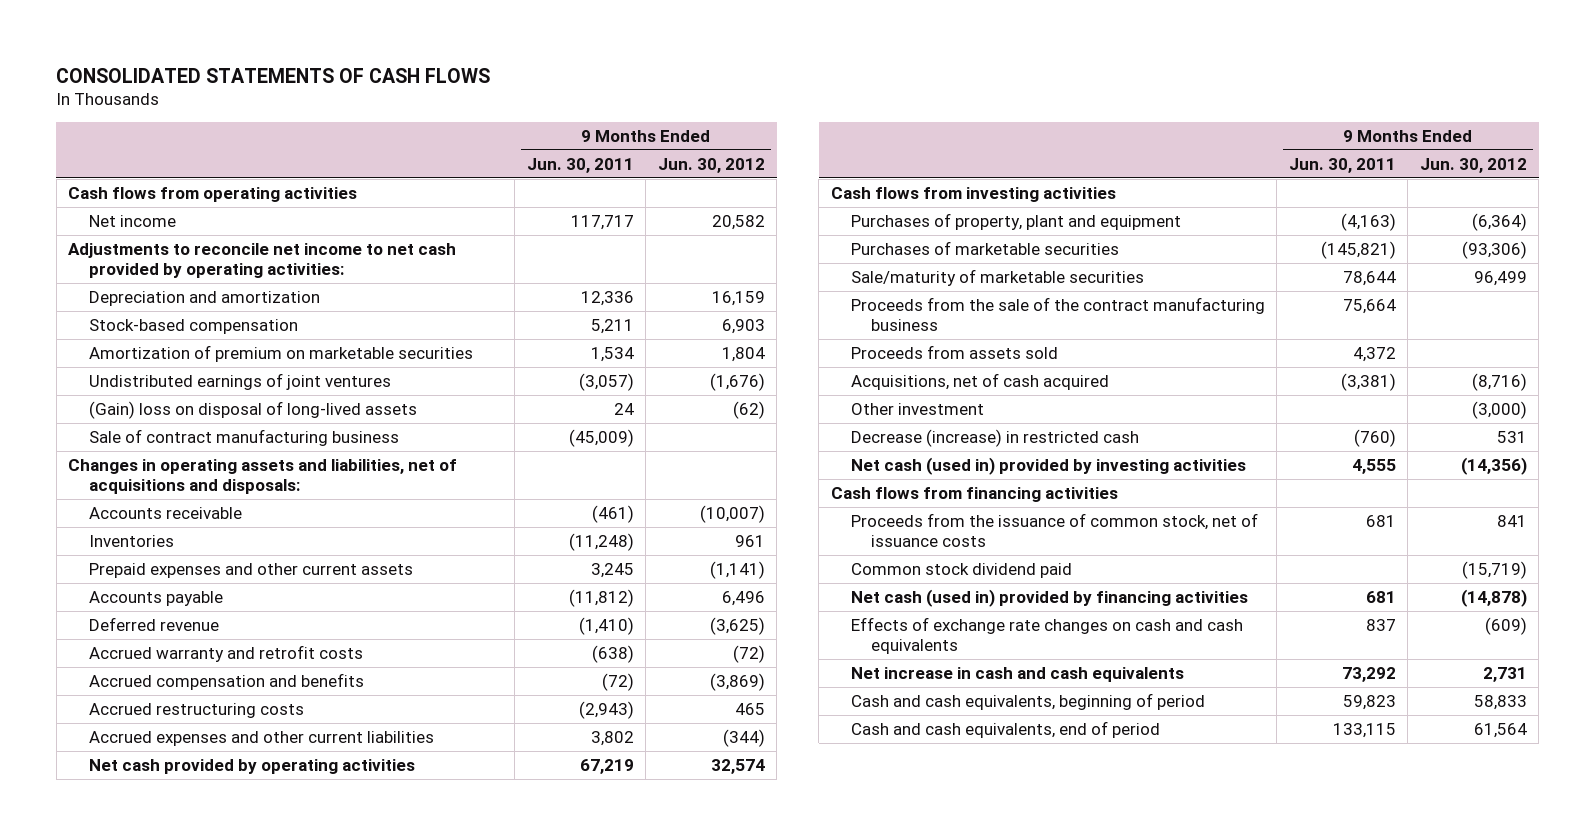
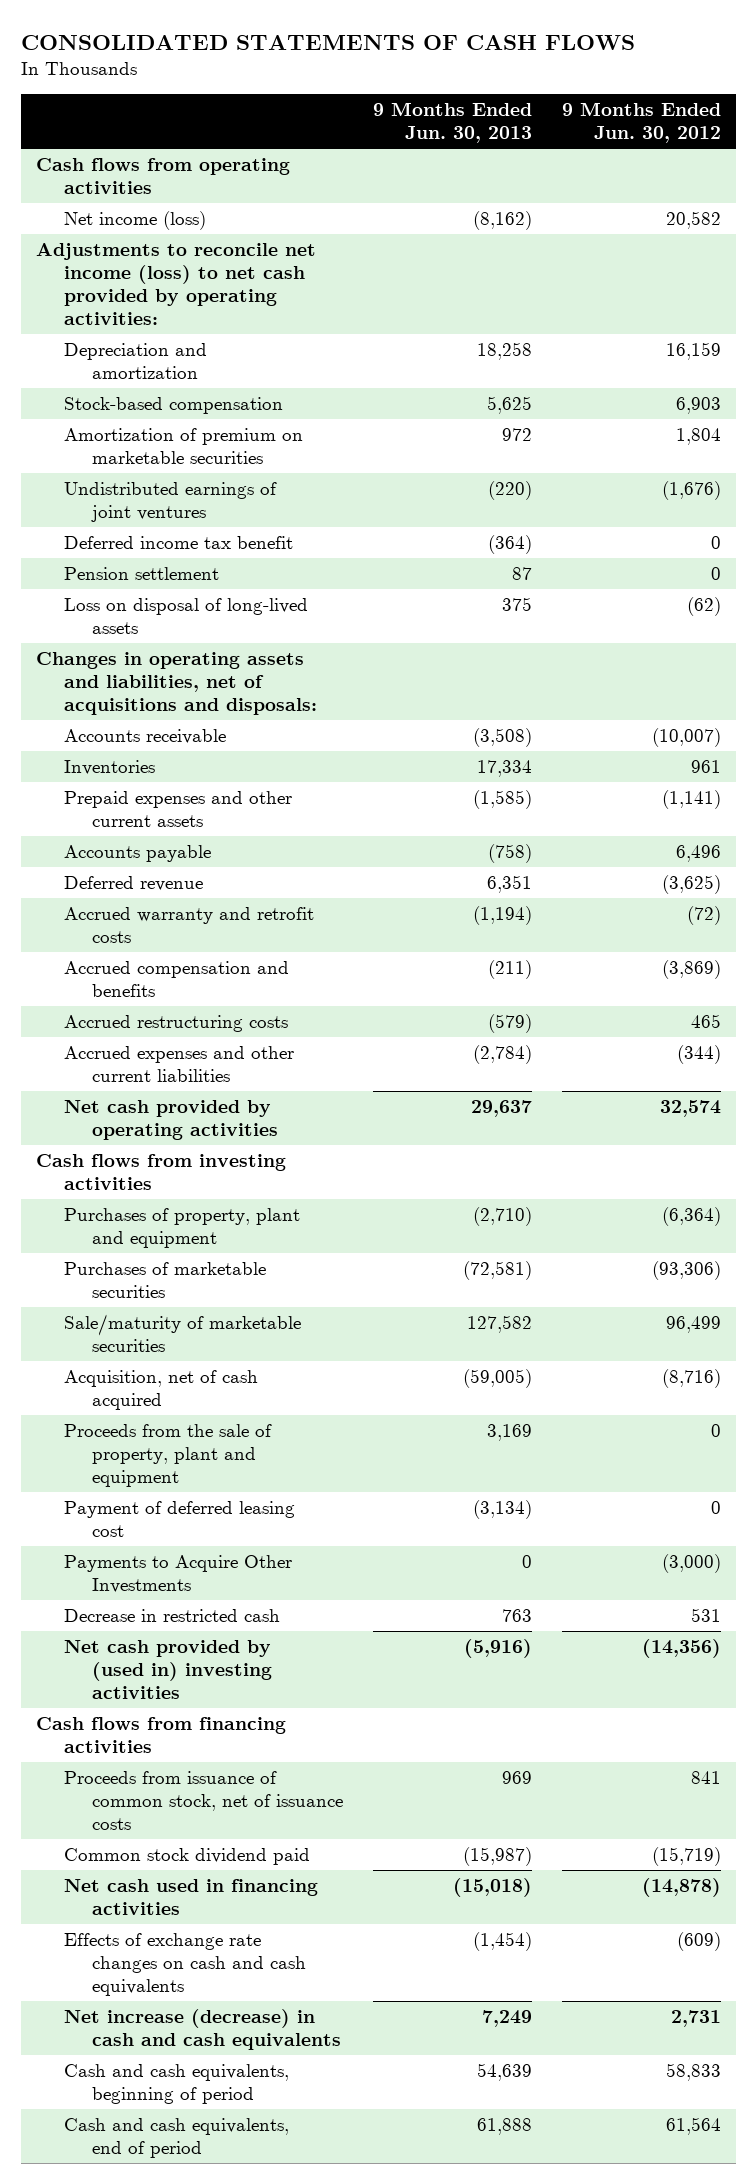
[526,157,634,173] Jun. 30, 2011 -> none
none -> [372,102,532,144] 9 Months Ended Jun. 30, 2013
[88,214,176,227] Net income -> [63,210,206,230] Net income (loss)
[68,242,457,279] Adjustments to reconcile net income to net cash provided by operating activities: -> [35,242,316,326] Adjustments to reconcile net income (loss) to net cash provided by operating activities:
[88,428,399,446] Sale of contract manufacturing business -> none
none -> [63,535,293,549] Deferred income tax benefit
none -> [63,566,219,580] Pension settlement
[88,400,417,419] (Gain) loss on disposal of long-lived assets -> [63,597,308,635] Loss on disposal of long-lived assets
[850,296,1265,332] Proceeds from the sale of the contract manufacturing business -> none
[850,344,1058,359] Proceeds from assets sold -> none
[850,372,1109,390] Acquisitions, net of cash acquired -> [63,1369,258,1411] Acquisition, net of cash acquired
none -> [63,1423,272,1488] Proceeds from the sale of property, plant and equipment
none -> [63,1500,295,1538] Payment of deferred leasing cost
[850,402,984,415] Other investment -> [63,1554,292,1594] Payments to Acquire Other Investments
[850,428,1139,447] Decrease (increase) in restricted cash -> [63,1608,280,1622] Decrease in restricted cash
[850,456,1246,475] Net cash (used in) provided by investing activities -> [63,1639,272,1700] Net cash provided by (used in) investing activities
[850,512,1258,548] Proceeds from the issuance of common stock, net of issuance costs -> [63,1770,343,1831] Proceeds from issuance of common stock, net of issuance costs
[850,588,1248,607] Net cash (used in) provided by financing activities -> [63,1878,318,1916] Net cash used in financing activities
[850,666,1184,682] Net increase in cash and cash equivalents -> [63,2008,341,2051] Net increase (decrease) in cash and cash equivalents

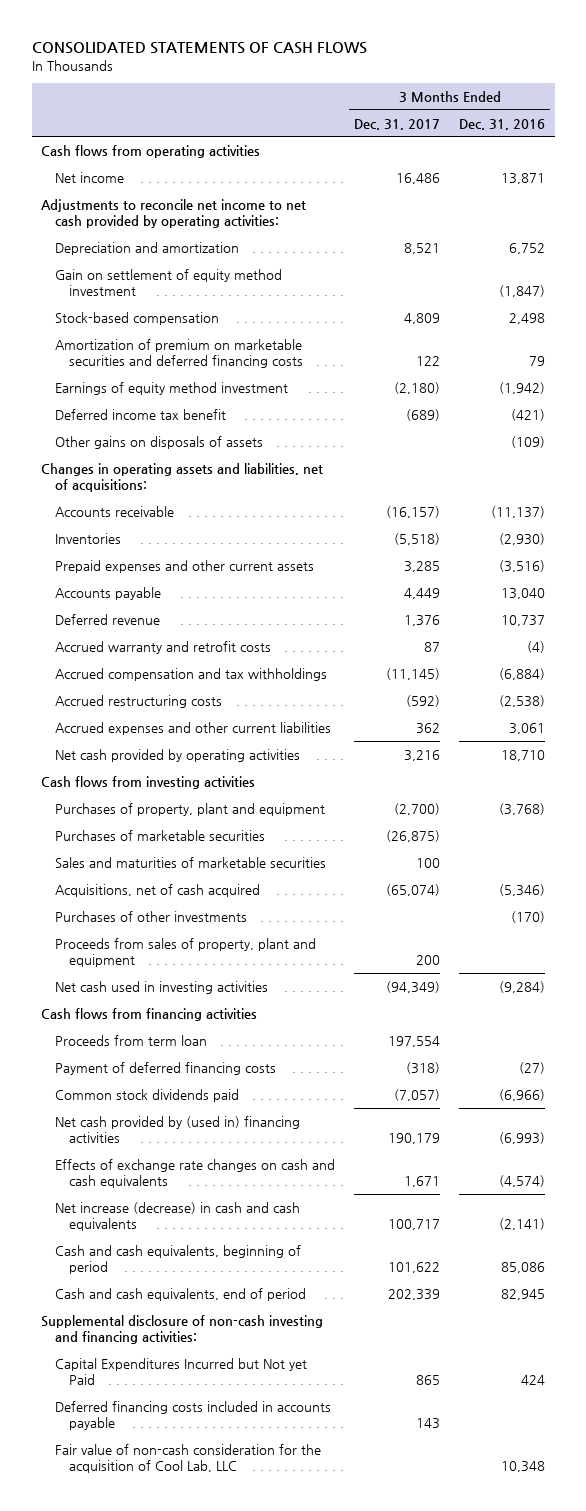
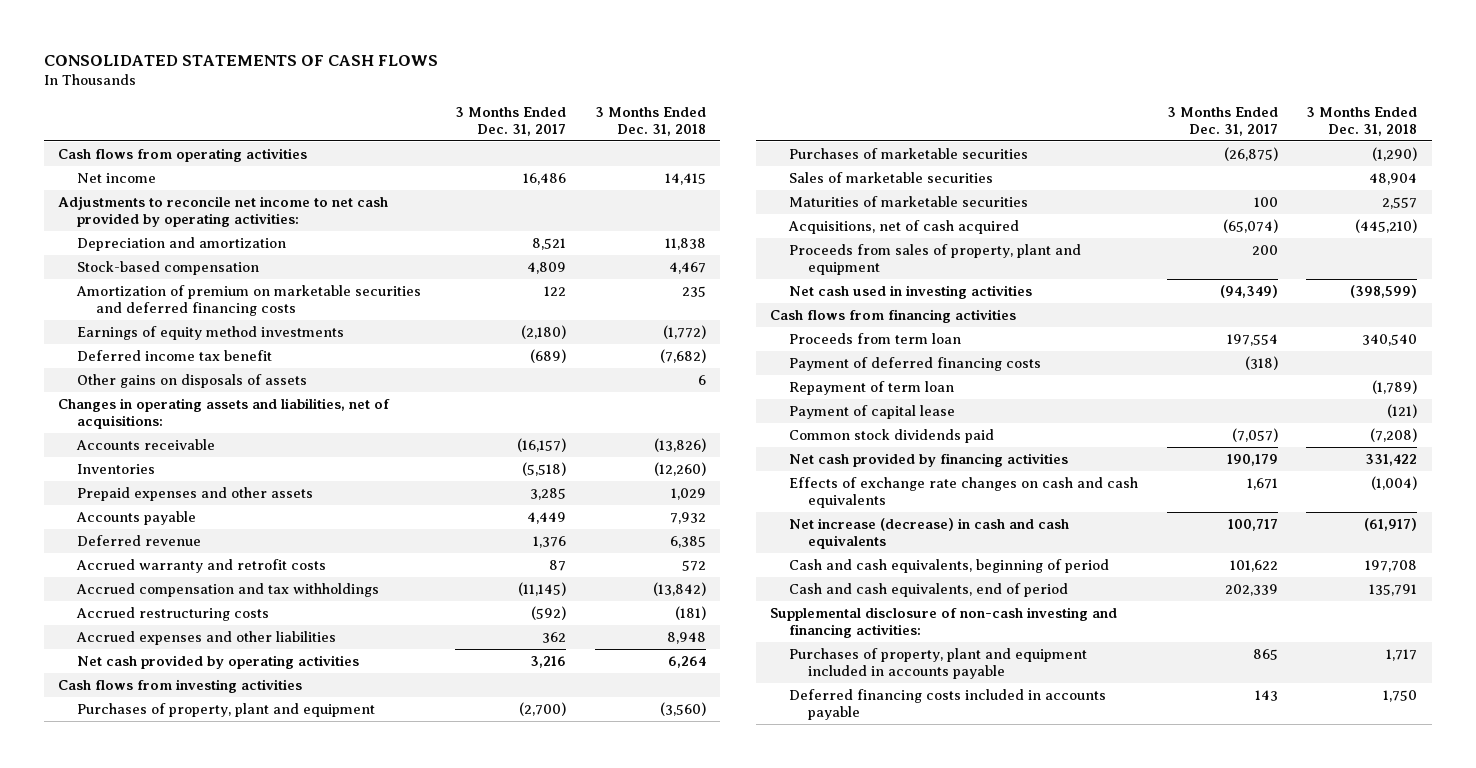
[459,118,546,130] Dec. 31, 2016 -> none
none -> [594,106,706,136] 3 Months Ended Dec. 31, 2018
[54,268,282,297] Gain on settlement of equity method investment -> none
[54,381,288,395] Earnings of equity method investment -> [77,326,345,341] Earnings of equity method investments
[54,559,314,573] Prepaid expenses and other current assets -> [77,487,314,502] Prepaid expenses and other assets
[54,721,331,735] Accrued expenses and other current liabilities -> [76,631,337,646] Accrued expenses and other liabilities
none -> [788,172,993,184] Sales of marketable securities
[54,856,326,868] Sales and maturities of marketable securities -> [788,196,1028,208] Maturities of marketable securities
[54,910,247,922] Purchases of other investments -> none
none -> [788,381,954,396] Repayment of term loan
none -> [788,405,955,420] Payment of capital lease
[54,1115,300,1144] Net cash provided by (used in) financing activities -> [788,453,1068,468] Net cash provided by financing activities
[54,1357,307,1386] Capital Expenditures Incurred but Not yet Paid -> [788,648,1087,679] Purchases of property, plant and equipment included in accounts payable
[54,1443,321,1474] Fair value of non-cash consideration for the acquisition of Cool Lab, LLC -> none

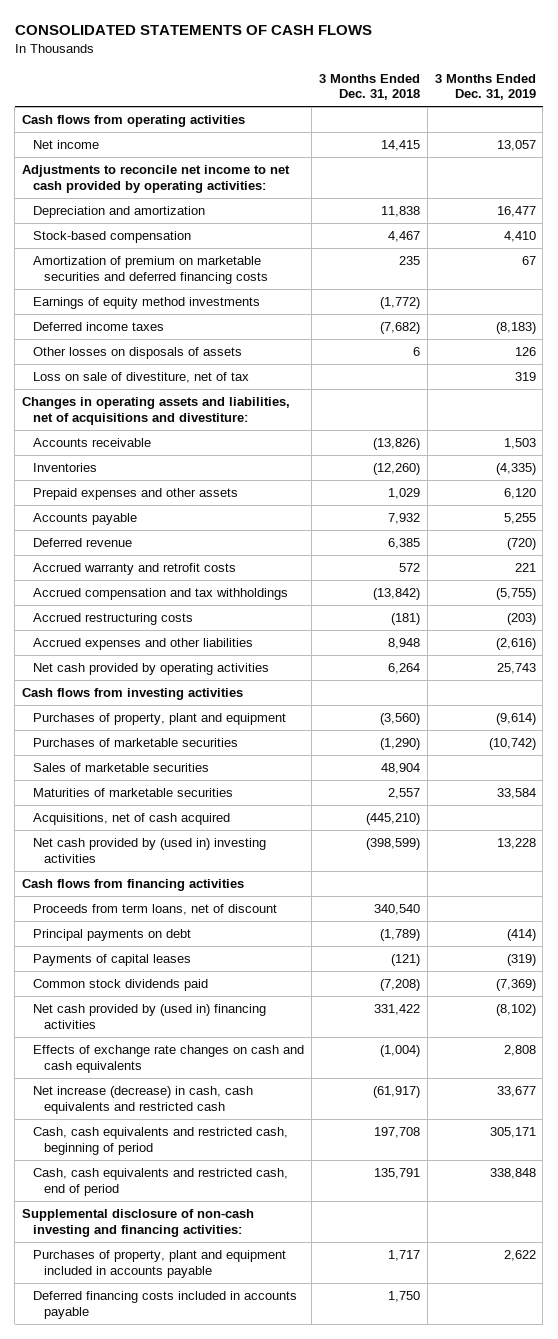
[454,106,566,136] 3 Months Ended Dec. 31, 2017 -> none
none -> [434,73,536,101] 3 Months Ended Dec. 31, 2019
[77,350,273,362] Deferred income tax benefit -> [33,322,165,332] Deferred income taxes
[77,374,308,389] Other gains on disposals of assets -> [33,347,243,360] Other losses on disposals of assets
none -> [33,372,250,384] Loss on sale of divestiture, net of tax
[58,398,391,429] Changes in operating assets and liabilities, net of acquisitions: -> [22,397,291,425] Changes in operating assets and liabilities, net of acquisitions and divestiture:
[788,244,1081,275] Proceeds from sales of property, plant and equipment -> none
[788,285,1032,300] Net cash used in investing activities -> [33,838,267,863] Net cash provided by (used in) investing activities
[788,357,1041,372] Payment of deferred financing costs -> none
[788,333,961,345] Proceeds from term loan -> [33,904,278,916] Proceeds from term loans, net of discount
[788,381,954,396] Repayment of term loan -> [33,929,192,942] Principal payments on debt
[788,405,955,420] Payment of capital lease -> [33,954,192,967] Payments of capital leases
[788,453,1068,468] Net cash provided by financing activities -> [33,1004,267,1029] Net cash provided by (used in) financing activities
[788,518,1069,549] Net increase (decrease) in cash and cash equivalents -> [33,1086,254,1114] Net increase (decrease) in cash, cash equivalents and restricted cash
[788,559,1109,574] Cash and cash equivalents, beginning of period -> [33,1127,289,1155] Cash, cash equivalents and restricted cash, beginning of period
[788,583,1068,598] Cash and cash equivalents, end of period -> [33,1168,289,1196] Cash, cash equivalents and restricted cash, end of period

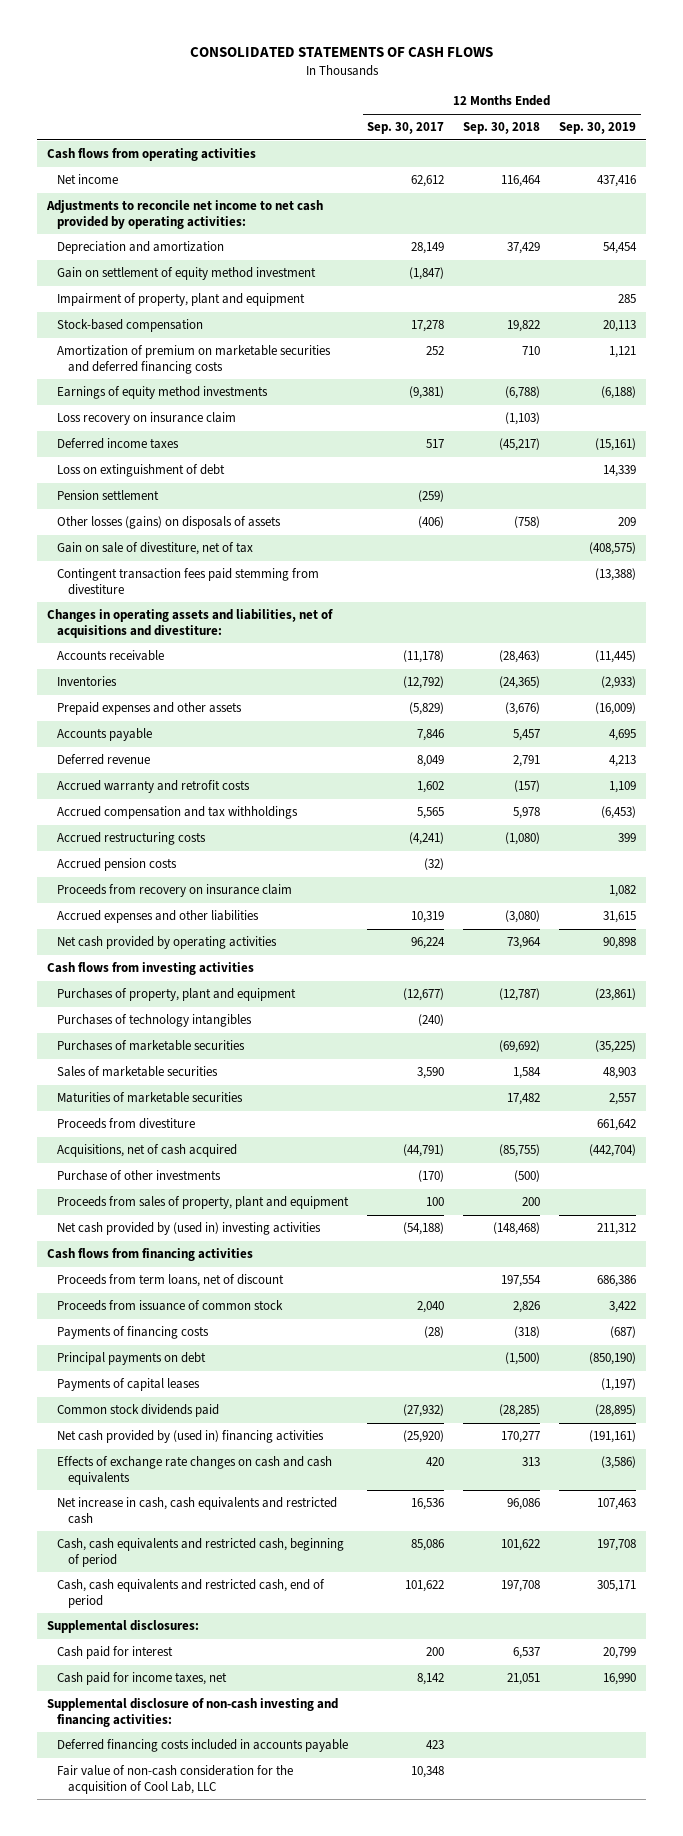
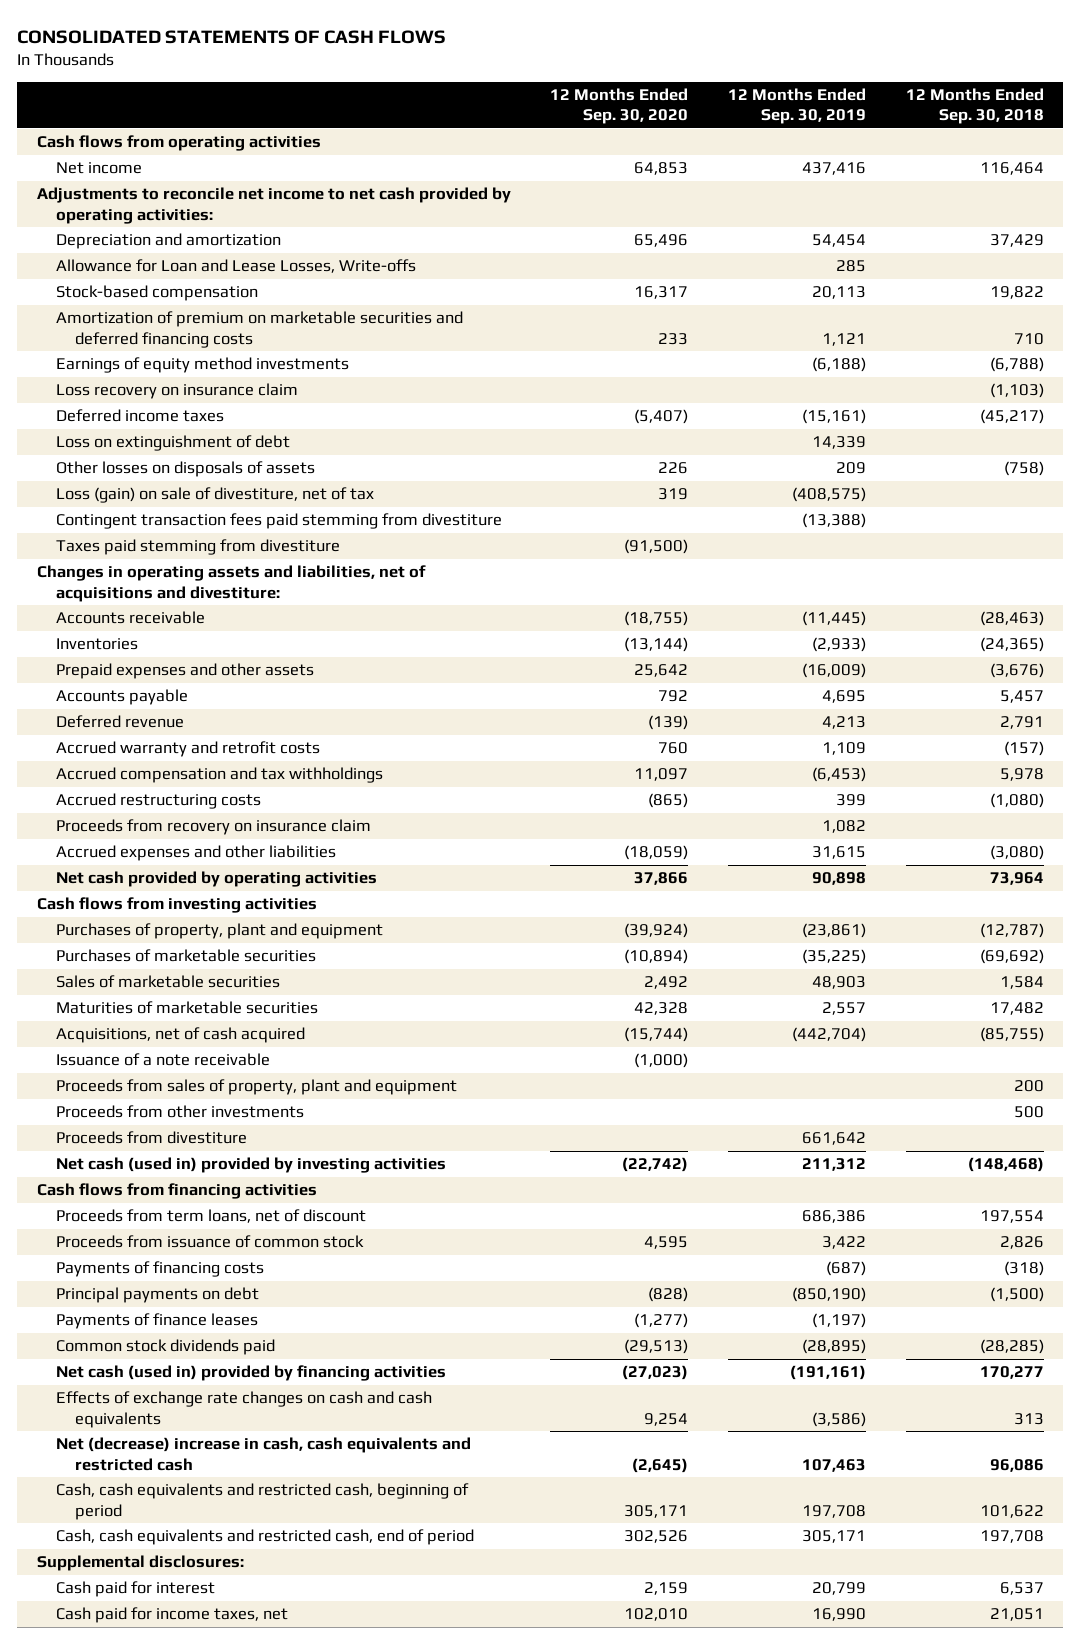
[367,122,445,135] Sep. 30, 2017 -> none
none -> [550,87,689,125] 12 Months Ended Sep. 30, 2020
[57,267,317,281] Gain on settlement of equity method investment -> none
[57,293,306,307] Impairment of property, plant and equipment -> [55,259,416,274] Allowance for Loan and Lease Losses, Write-offs
[57,490,160,501] Pension settlement -> none
[57,516,282,530] Other losses (gains) on disposals of assets -> [55,461,315,478] Other losses on disposals of assets
[57,542,254,556] Gain on sale of divestiture, net of tax -> [55,487,374,504] Loss (gain) on sale of divestiture, net of tax
none -> [55,539,340,556] Taxes paid stemming from divestiture
[57,858,178,872] Accrued pension costs -> none
[57,1014,253,1028] Purchases of technology intangibles -> none
[57,1170,222,1182] Purchase of other investments -> none
none -> [55,1053,270,1067] Issuance of a note receivable
none -> [55,1105,304,1119] Proceeds from other investments
[57,1118,196,1130] Proceeds from divestiture -> [55,1131,247,1145] Proceeds from divestiture
[57,1222,322,1236] Net cash provided by (used in) investing activities -> [55,1157,446,1174] Net cash (used in) provided by investing activities
[57,1378,201,1392] Payments of capital leases -> [55,1313,258,1330] Payments of finance leases
[57,1430,325,1444] Net cash provided by (used in) financing activities -> [55,1365,446,1382] Net cash (used in) provided by financing activities
[57,1497,338,1524] Net increase in cash, cash equivalents and restricted cash -> [55,1437,471,1471] Net (decrease) increase in cash, cash equivalents and restricted cash
[46,1698,338,1727] Supplemental disclosure of non-cash investing and financing activities: -> none
[57,1739,349,1753] Deferred financing costs included in accounts payable -> none
[57,1765,294,1794] Fair value of non-cash consideration for the acquisition of Cool Lab, LLC -> none

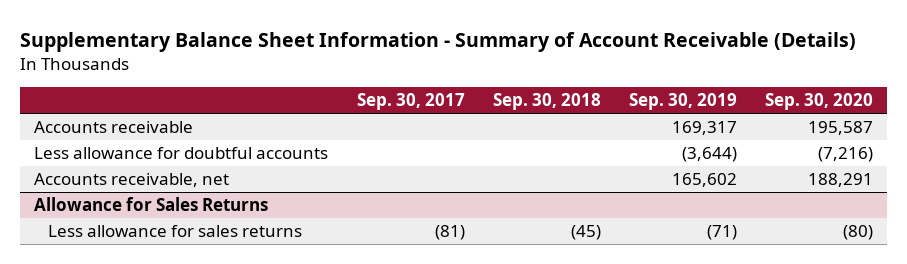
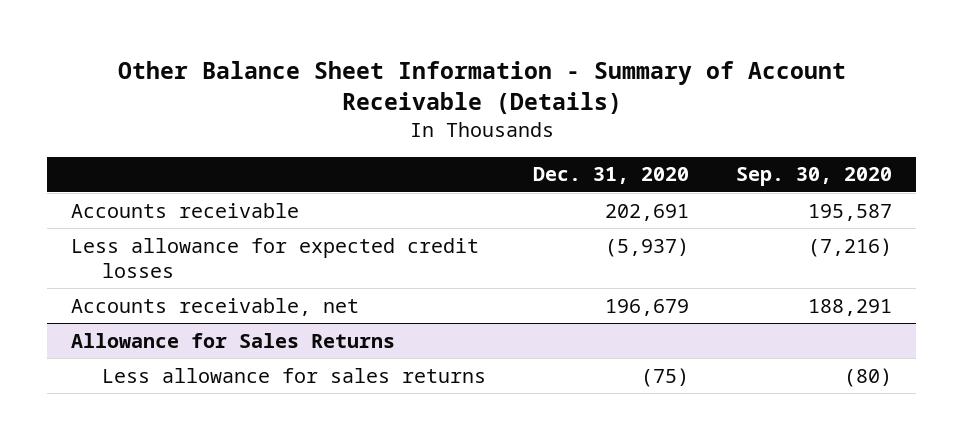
[20,31,857,52] Supplementary Balance Sheet Information - Summary of Account Receivable (Details) -> [117,60,846,114] Other Balance Sheet Information - Summary of Account Receivable (Details)
[356,93,465,111] Sep. 30, 2017 -> none
[492,93,601,111] Sep. 30, 2018 -> none
[628,93,737,111] Sep. 30, 2019 -> none
none -> [533,167,690,185] Dec. 31, 2020
[34,147,329,160] Less allowance for doubtful accounts -> [71,237,480,279] Less allowance for expected credit losses

